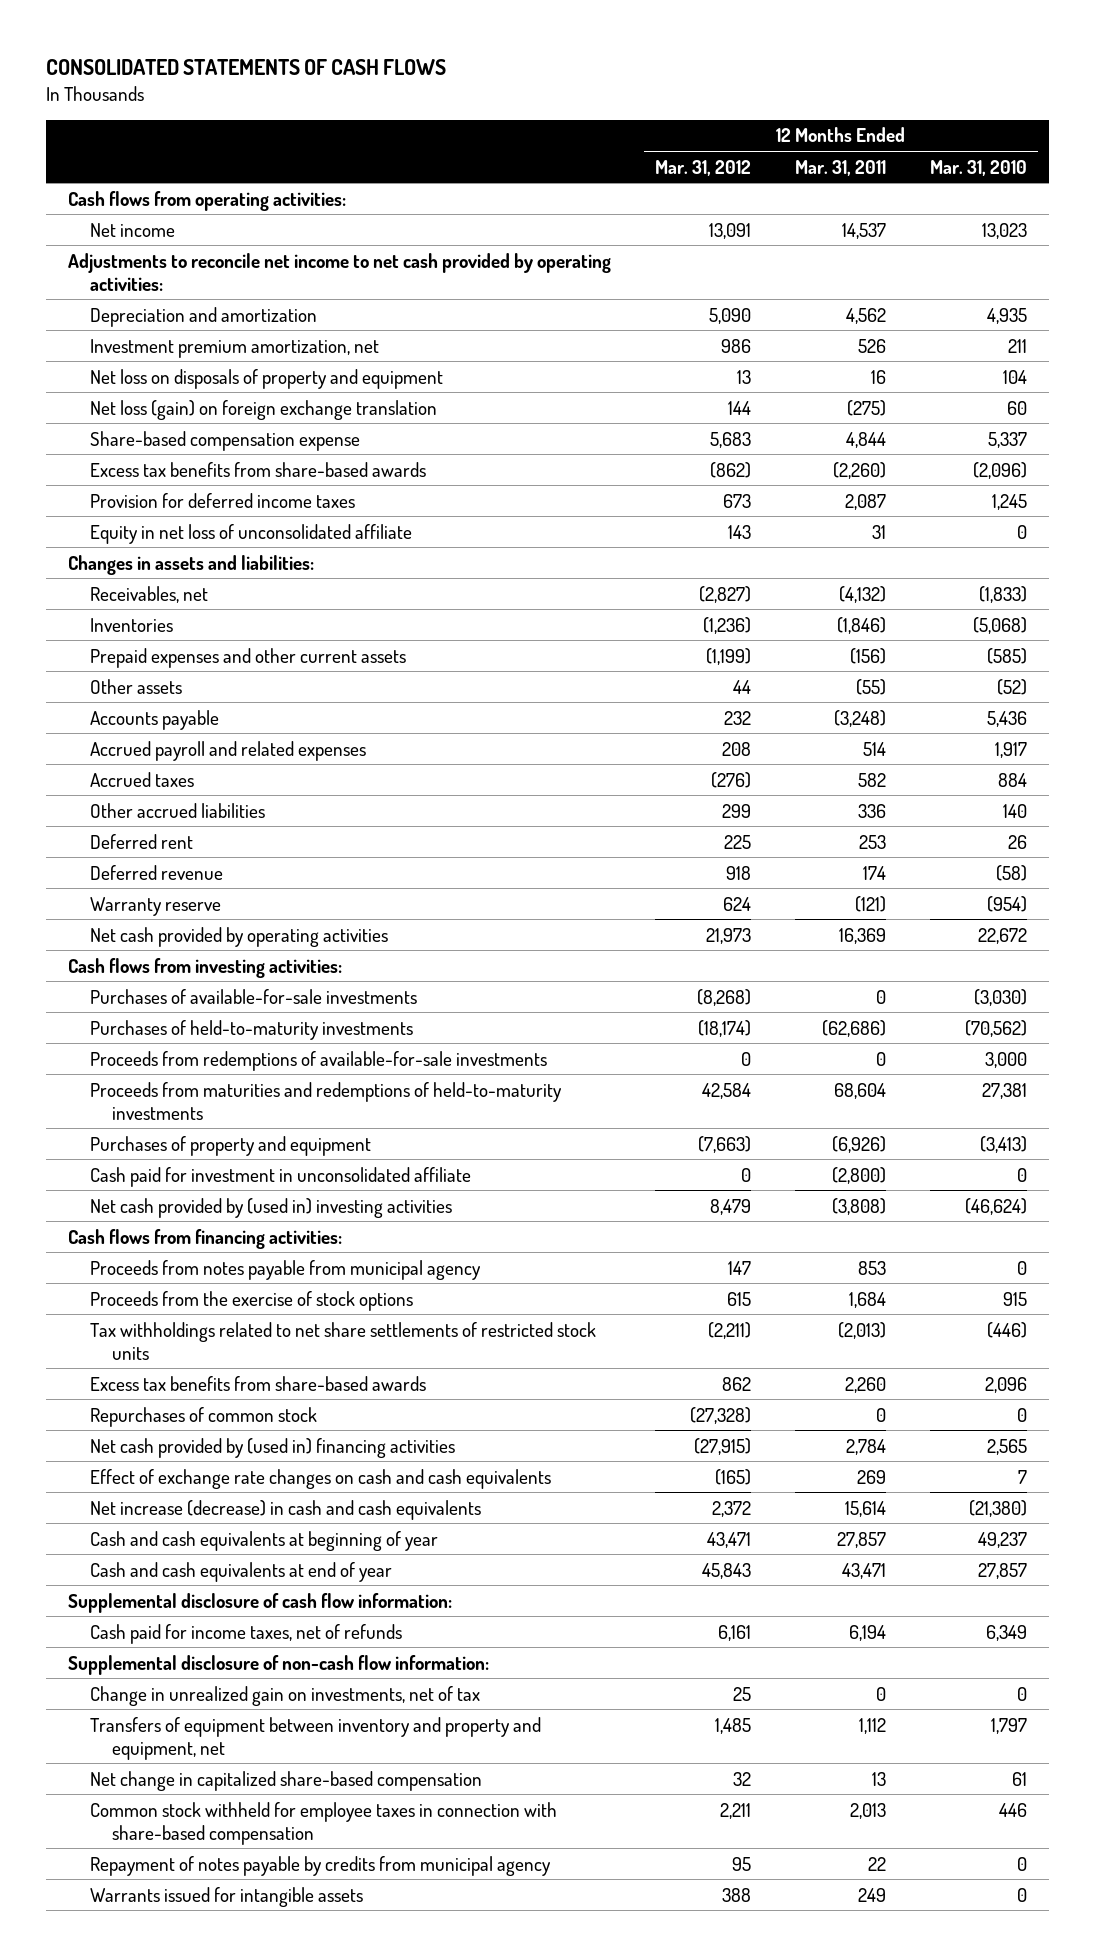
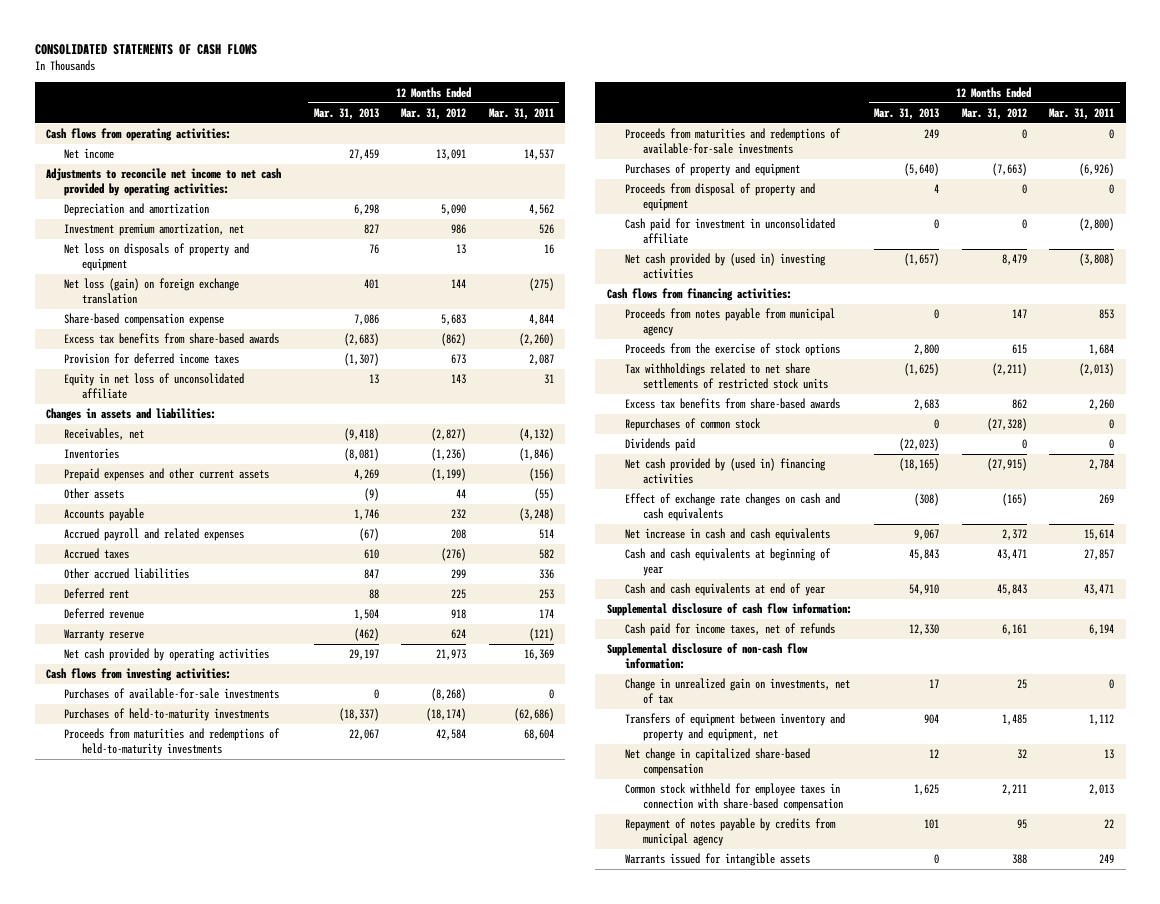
[929,159,1027,176] Mar. 31, 2010 -> none
none -> [313,107,379,120] Mar. 31, 2013
[89,1050,547,1071] Proceeds from redemptions of available-for-sale investments -> none
none -> [624,128,841,155] Proceeds from maturities and redemptions of available-for-sale investments
none -> [624,183,815,212] Proceeds from disposal of property and equipment
none -> [624,438,695,452] Dividends paid
[89,1499,481,1520] Net increase (decrease) in cash and cash equivalents -> [624,528,830,542] Net increase in cash and cash equivalents

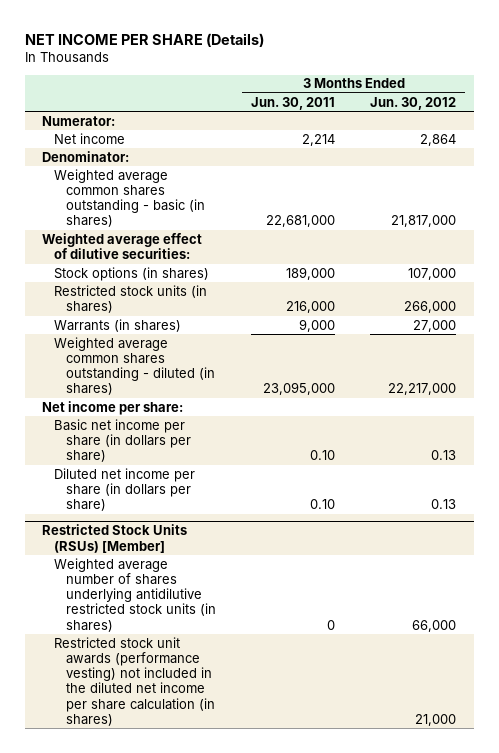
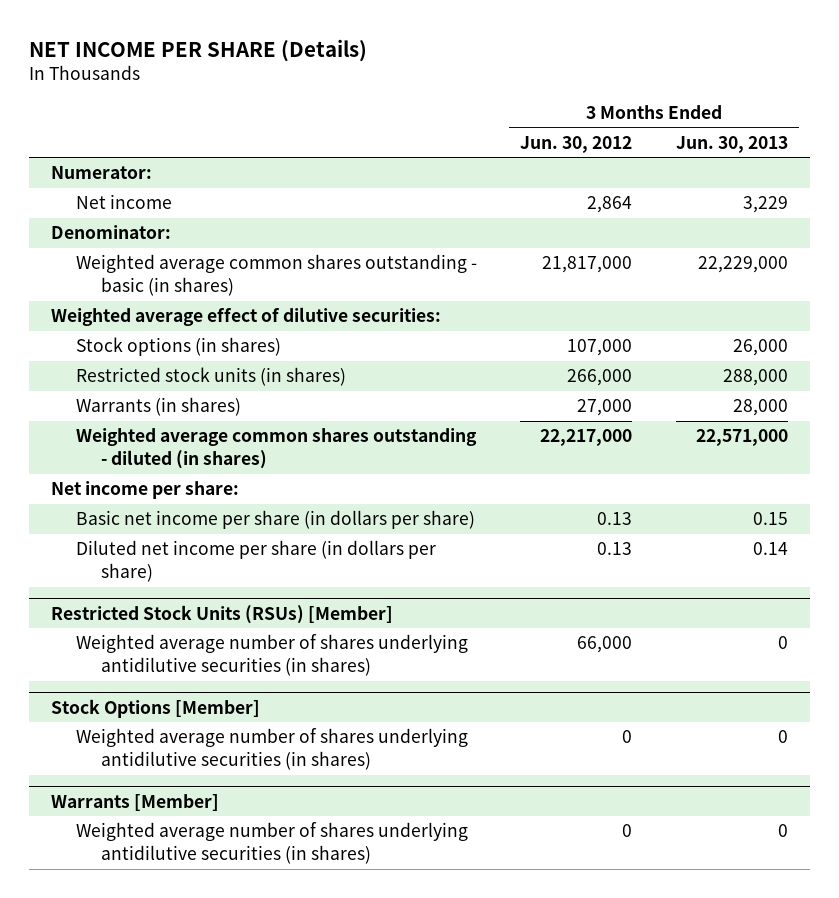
[251,96,336,110] Jun. 30, 2011 -> none
none -> [675,135,788,153] Jun. 30, 2013
[54,636,215,726] Restricted stock unit awards (performance vesting) not included in the diluted net income per share calculation (in shares) -> none
[54,557,216,632] Weighted average number of shares underlying antidilutive restricted stock units (in shares) -> [75,634,468,677] Weighted average number of shares underlying antidilutive securities (in shares)
none -> [50,698,260,718] Stock Options [Member]
none -> [75,728,468,771] Weighted average number of shares underlying antidilutive securities (in shares)
none -> [50,793,219,811] Warrants [Member]
none -> [75,822,468,865] Weighted average number of shares underlying antidilutive securities (in shares)

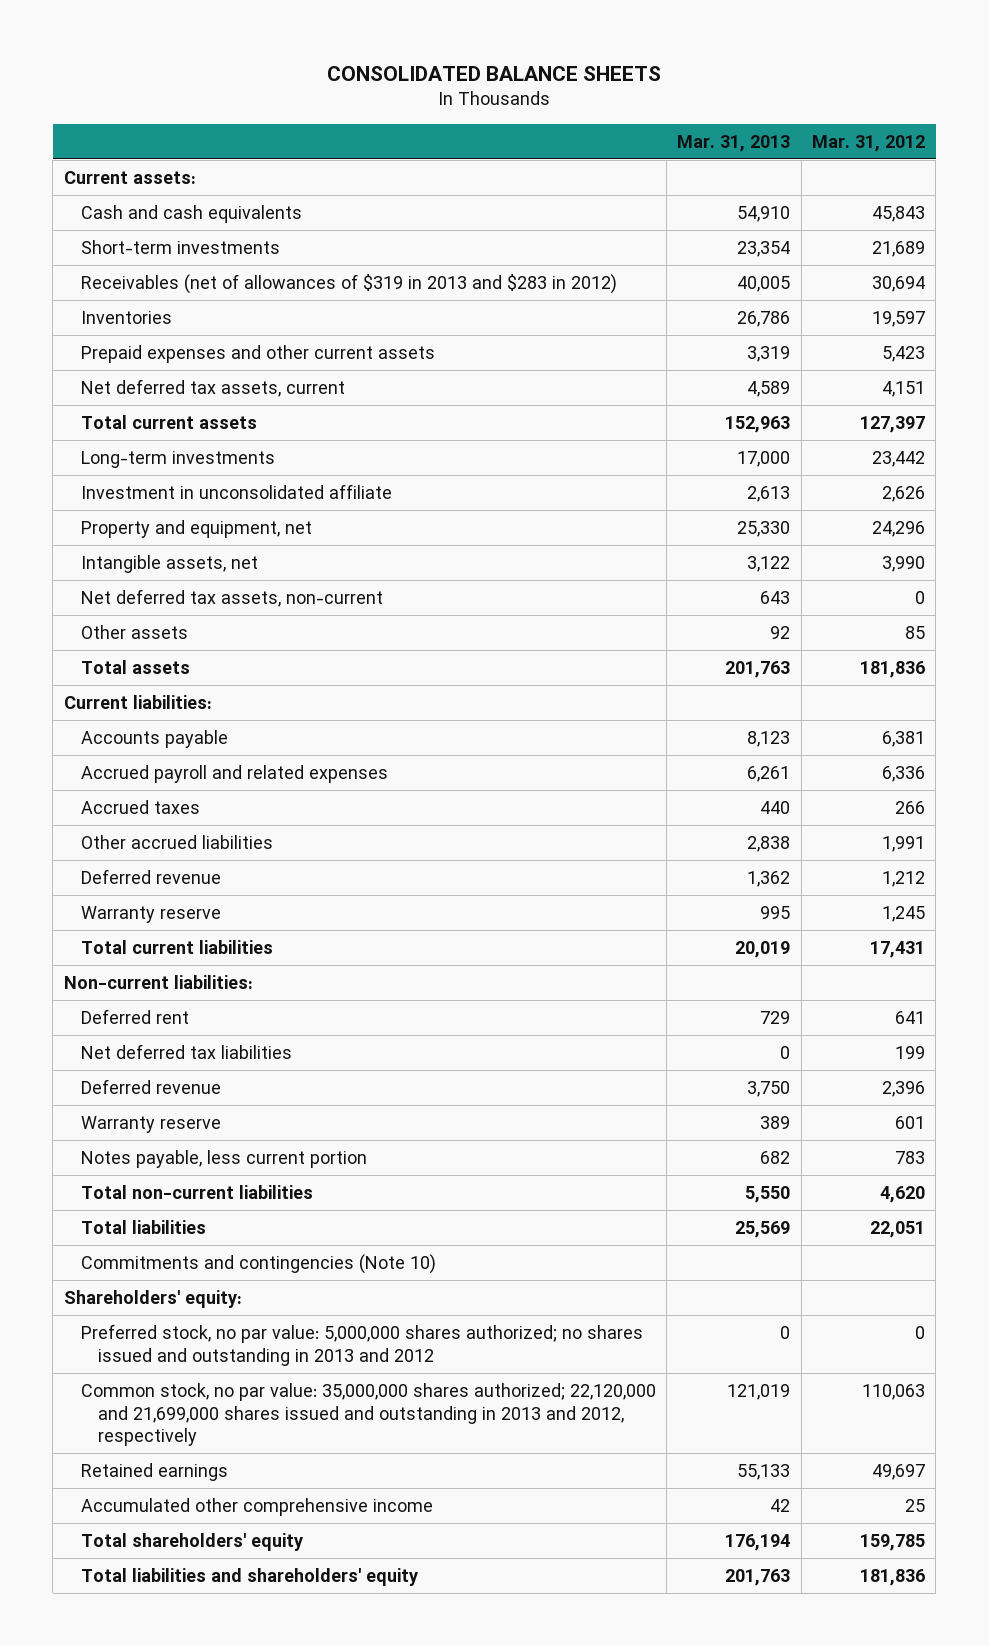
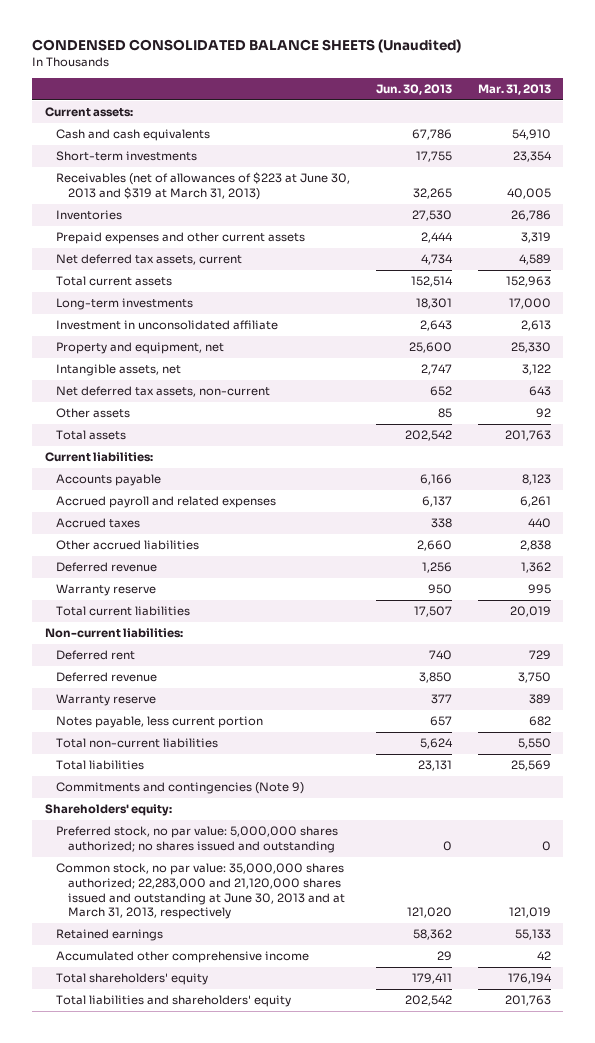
[327,65,662,81] CONSOLIDATED BALANCE SHEETS -> [31,39,461,54] CONDENSED CONSOLIDATED BALANCE SHEETS (Unaudited)
[812,134,926,152] Mar. 31, 2012 -> none
none -> [376,84,453,96] Jun. 30, 2013
[80,273,617,294] Receivables (net of allowances of $319 in 2013 and $283 in 2012) -> [56,172,351,201] Receivables (net of allowances of $223 at June 30, 2013 and $319 at March 31, 2013)
[80,1043,292,1059] Net deferred tax liabilities -> none
[80,1253,436,1274] Commitments and contingencies (Note 10) -> [56,782,305,795] Commitments and contingencies (Note 9)
[80,1323,643,1366] Preferred stock, no par value: 5,000,000 shares authorized; no shares issued and outstanding in 2013 and 2012 -> [56,826,339,854] Preferred stock, no par value: 5,000,000 shares authorized; no shares issued and outstanding
[80,1382,656,1447] Common stock, no par value: 35,000,000 shares authorized; 22,120,000 and 21,699,000 shares issued and outstanding in 2013 and 2012, respectively -> [56,863,346,920] Common stock, no par value: 35,000,000 shares authorized; 22,283,000 and 21,120,000 shares issued and outstanding at June 30, 2013 and at March 31, 2013, respectively

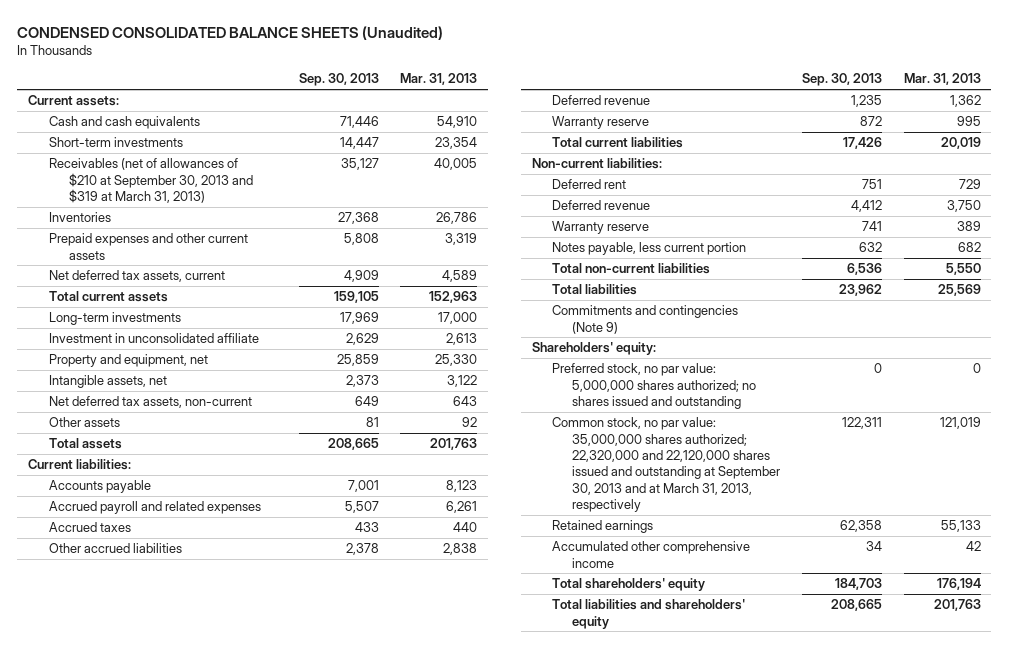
[376,84,453,96] Jun. 30, 2013 -> none
none -> [298,73,379,87] Sep. 30, 2013
[56,172,351,201] Receivables (net of allowances of $223 at June 30, 2013 and $319 at March 31, 2013) -> [48,158,254,204] Receivables (net of allowances of $210 at September 30, 2013 and $319 at March 31, 2013)
[56,863,346,920] Common stock, no par value: 35,000,000 shares authorized; 22,283,000 and 21,120,000 shares issued and outstanding at June 30, 2013 and at March 31, 2013, respectively -> [551,417,781,513] Common stock, no par value: 35,000,000 shares authorized; 22,320,000 and 22,120,000 shares issued and outstanding at September 30, 2013 and at March 31, 2013, respectively

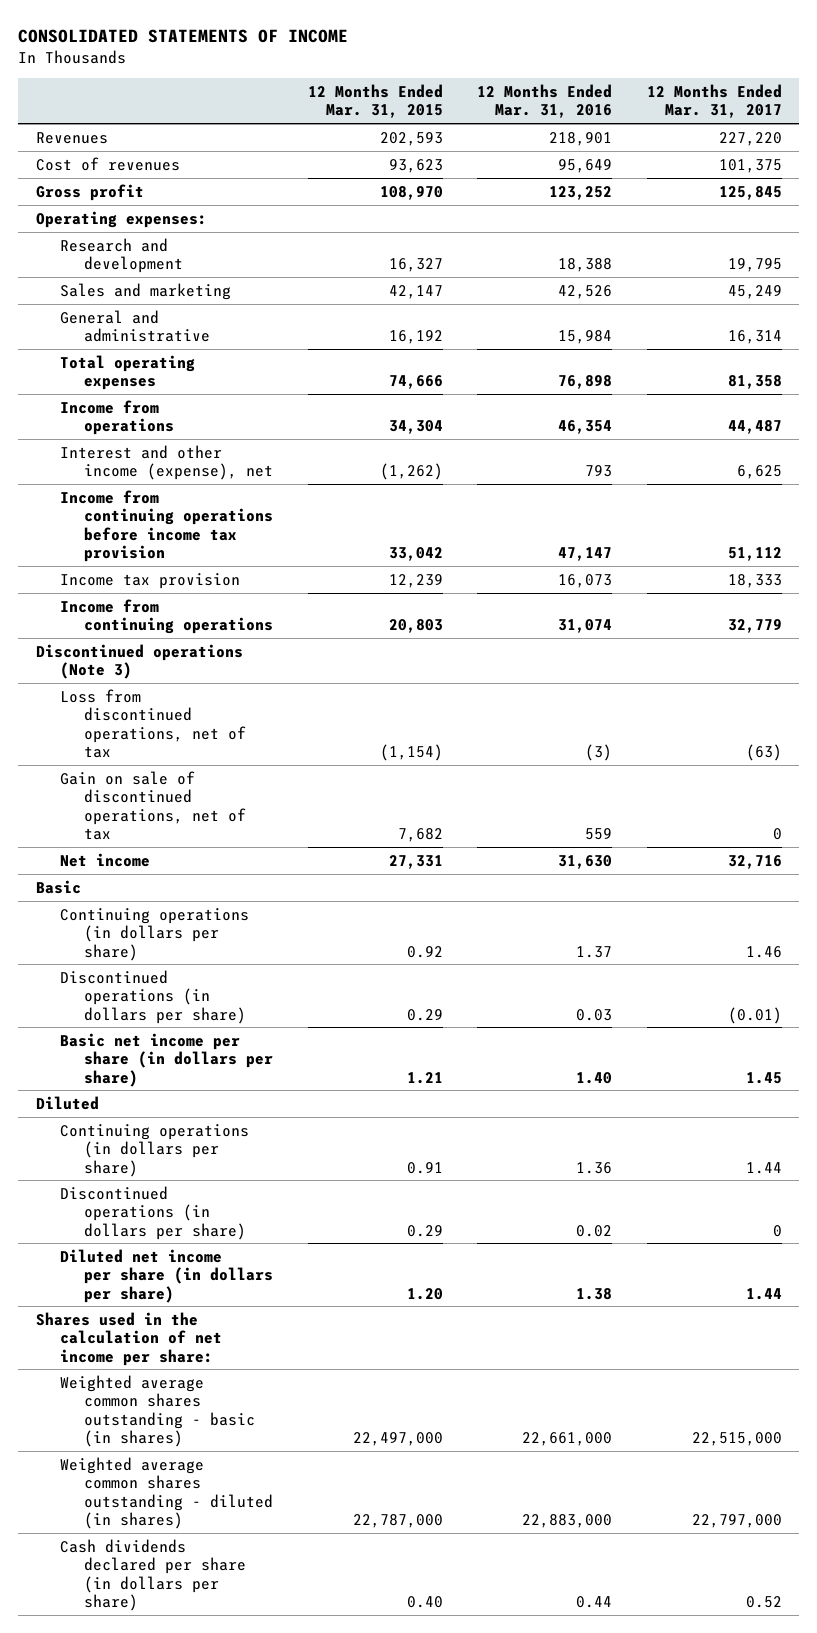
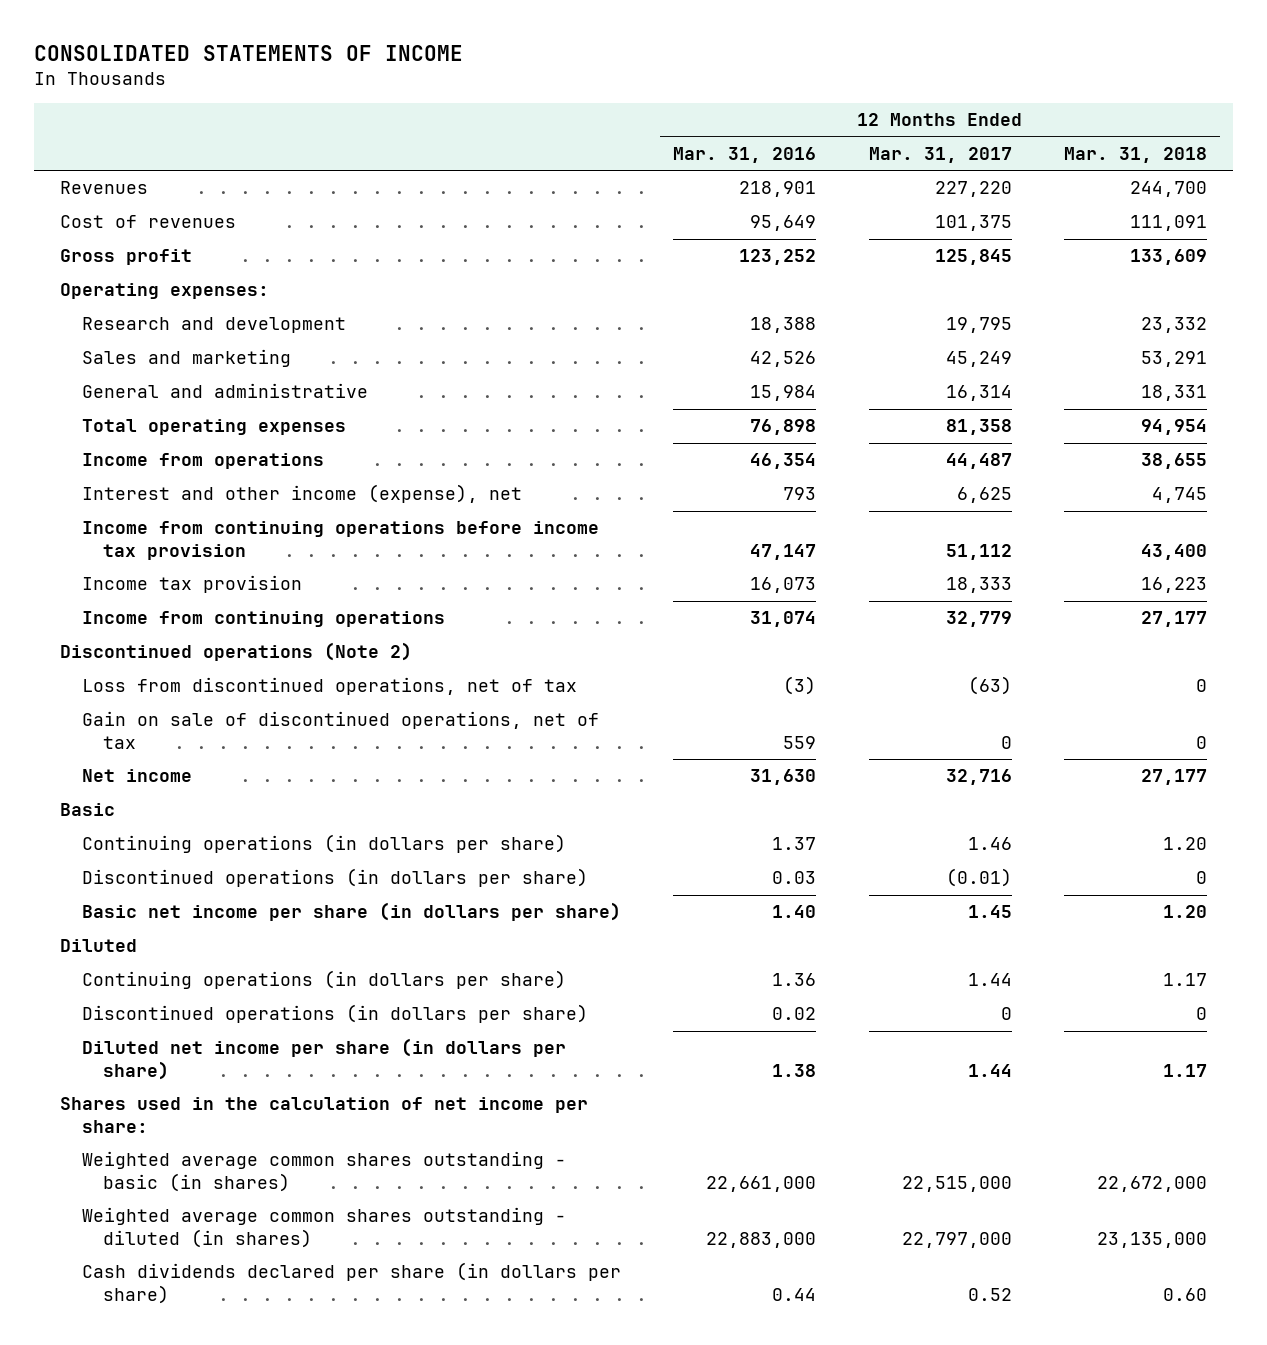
[307,83,443,119] 12 Months Ended Mar. 31, 2015 -> none
none -> [1063,146,1207,163] Mar. 31, 2018
[35,643,243,680] Discontinued operations (Note 3) -> [60,642,413,662] Discontinued operations (Note 2)

